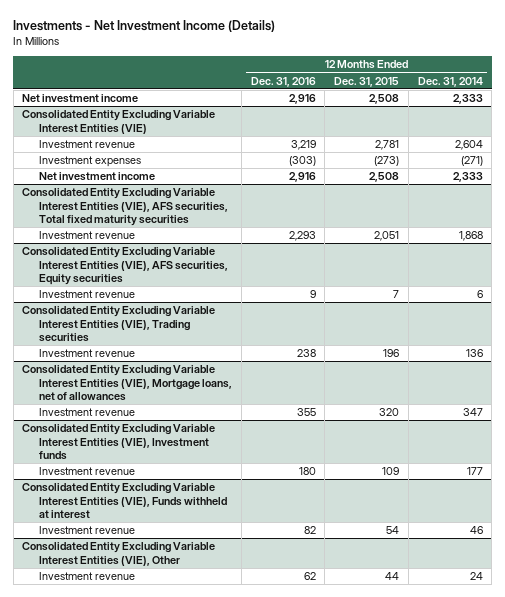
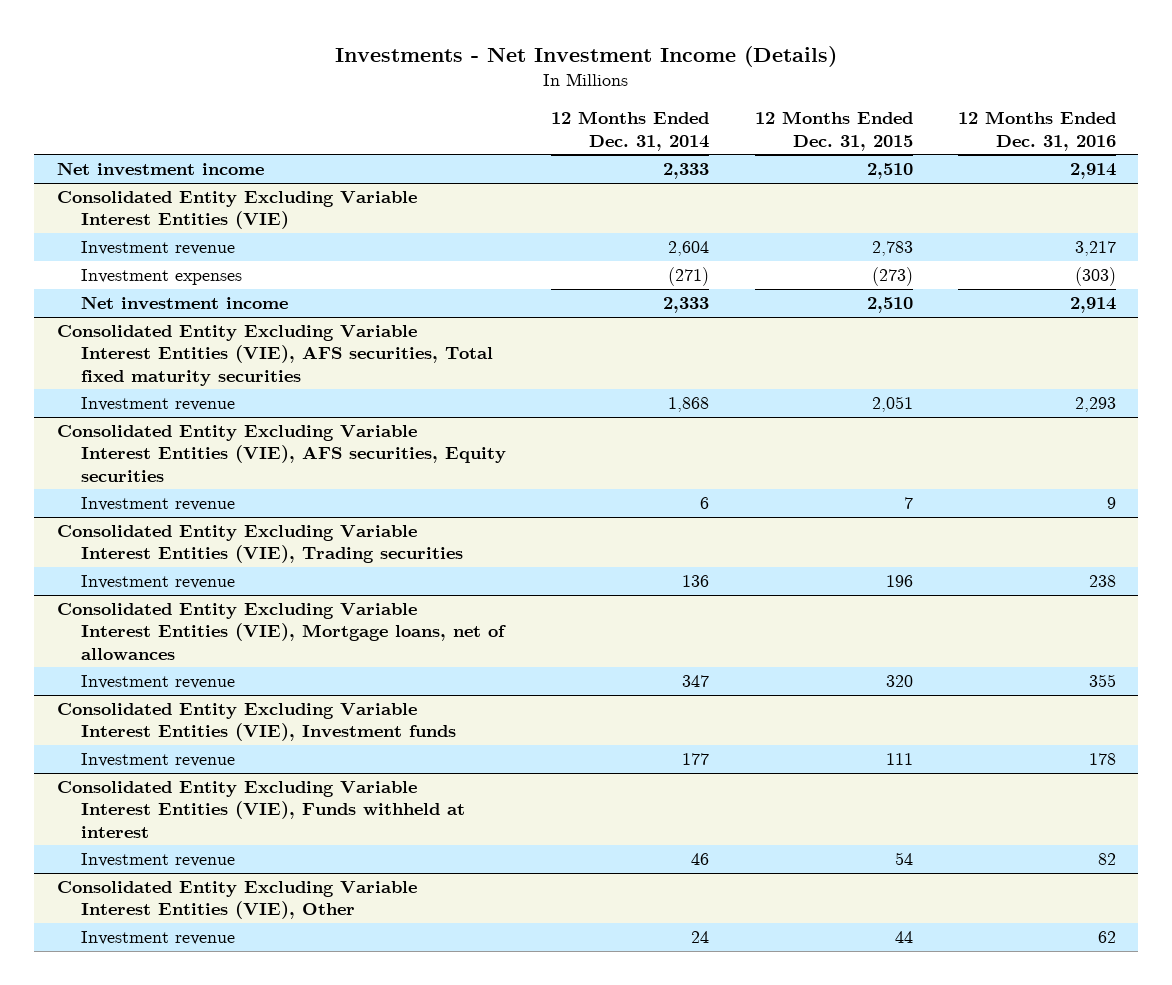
[288,94,316,105] 2,916 -> [1069,163,1116,180] 2,914
[369,94,400,105] 2,508 -> [866,163,913,180] 2,510
[290,140,316,151] 3,219 -> [1074,241,1116,257] 3,217
[375,140,400,151] 2,781 -> [871,241,913,257] 2,783
[288,172,316,183] 2,916 -> [1069,297,1116,314] 2,914
[369,172,400,183] 2,508 -> [866,297,913,314] 2,510
[298,467,316,476] 180 -> [1088,753,1116,766] 178
[382,467,400,476] 109 -> [885,753,913,766] 111

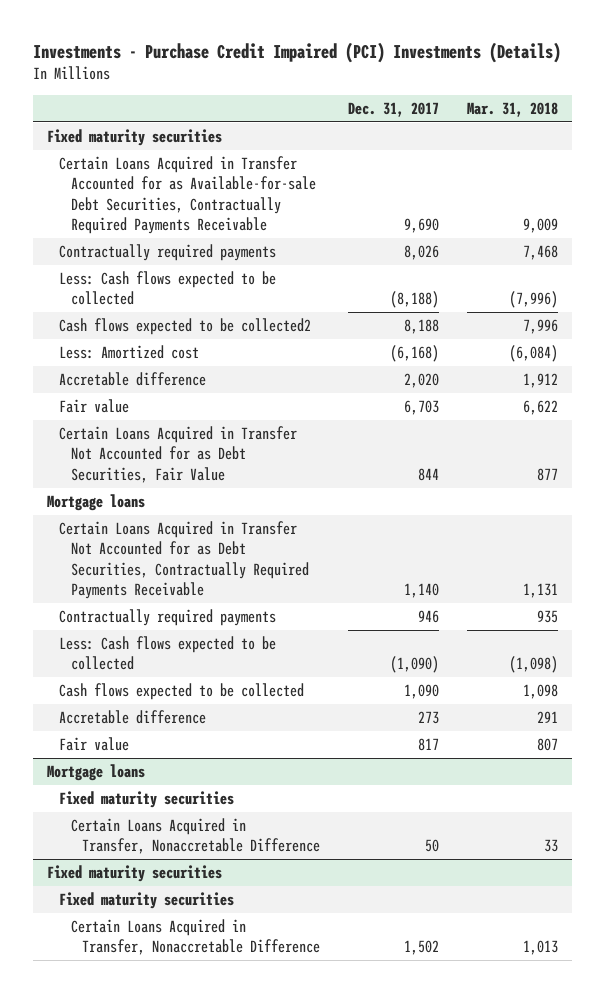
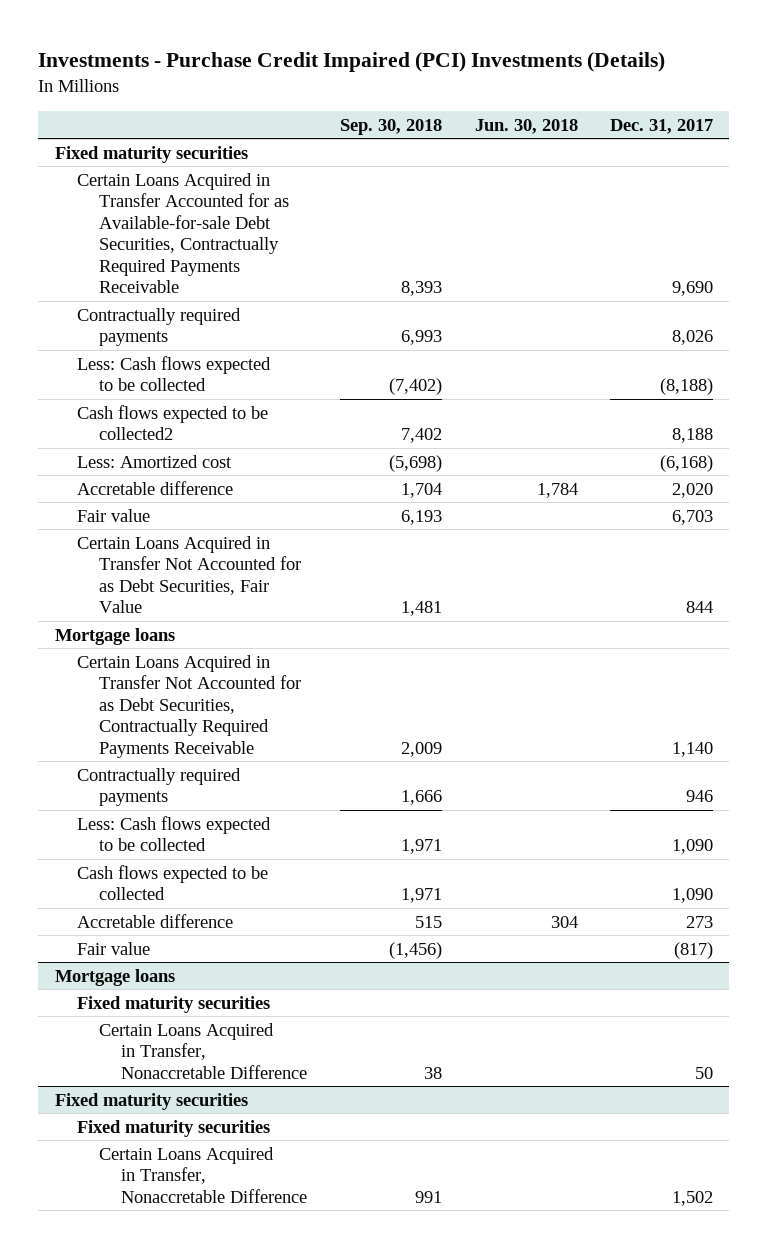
[467,102,559,118] Mar. 31, 2018 -> none
none -> [339,118,442,135] Sep. 30, 2018
none -> [474,118,578,134] Jun. 30, 2018
[390,656,440,674] (1,090) -> [672,839,714,855] 1,090
[418,737,440,751] 817 -> [674,941,714,959] (817)

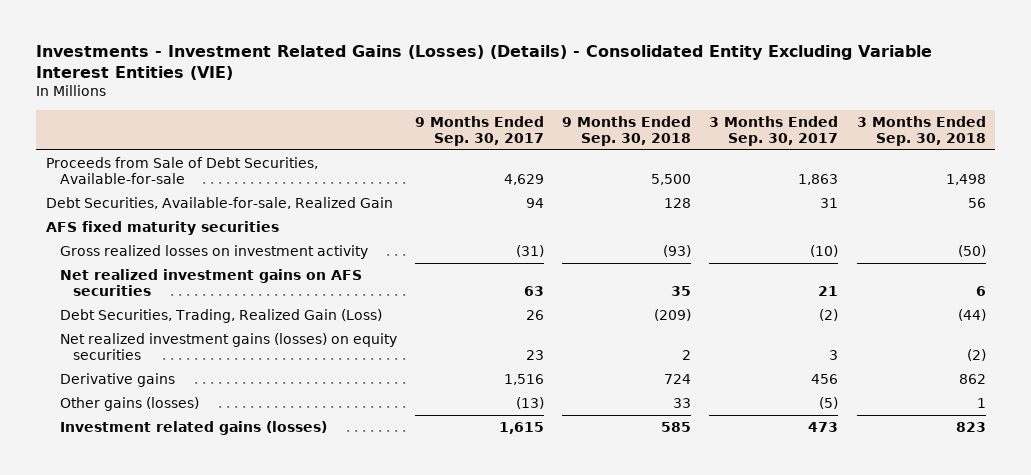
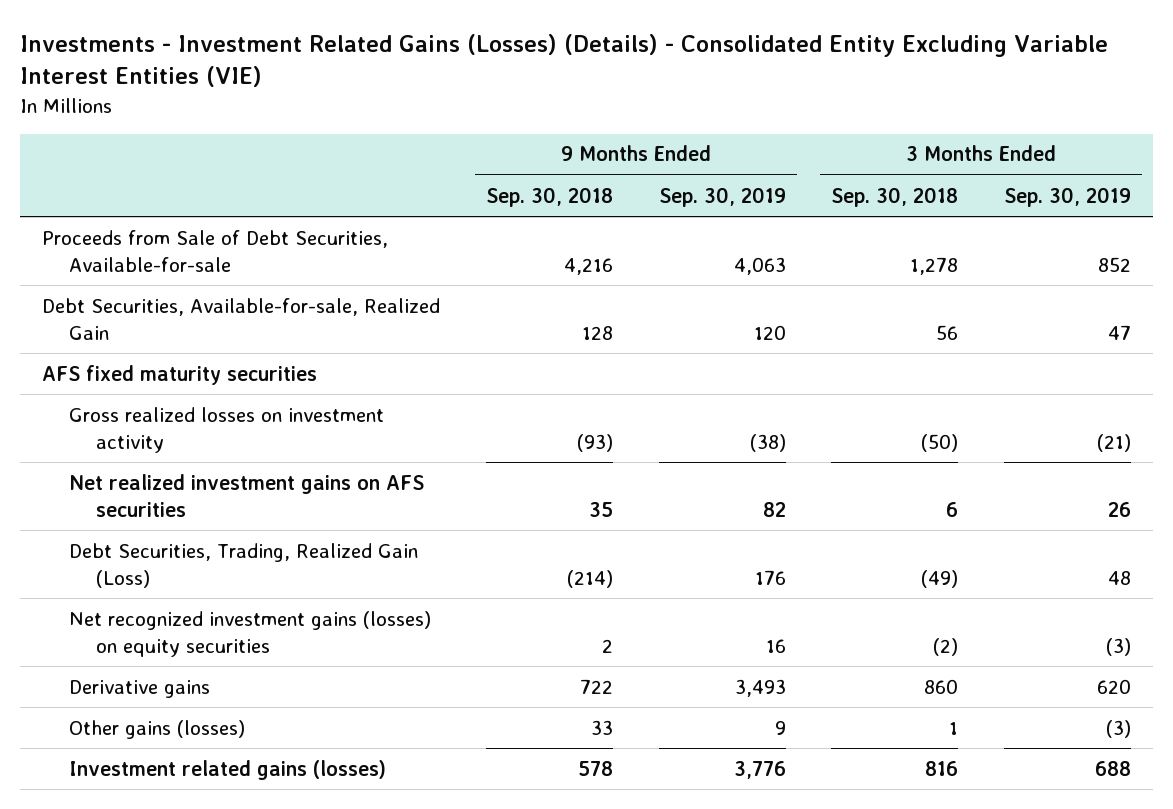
[414,115,544,146] 9 Months Ended Sep. 30, 2017 -> none
[709,115,839,146] 3 Months Ended Sep. 30, 2017 -> none
none -> [658,186,786,207] Sep. 30, 2019
none -> [1003,186,1131,207] Sep. 30, 2019
[651,173,692,185] 5,500 -> [563,257,613,275] 4,216
[945,173,986,185] 1,498 -> [910,256,959,275] 1,278
[654,308,692,321] (209) -> [566,569,613,588] (214)
[957,308,986,321] (44) -> [921,569,959,588] (49)
[59,332,397,360] Net realized investment gains (losses) on equity securities -> [68,610,431,657] Net recognized investment gains (losses) on equity securities
[664,373,692,384] 724 -> [579,678,613,694] 722
[958,373,986,384] 862 -> [924,678,959,694] 860
[661,421,692,432] 585 -> [577,760,613,776] 578
[955,421,986,432] 823 -> [925,760,959,776] 816

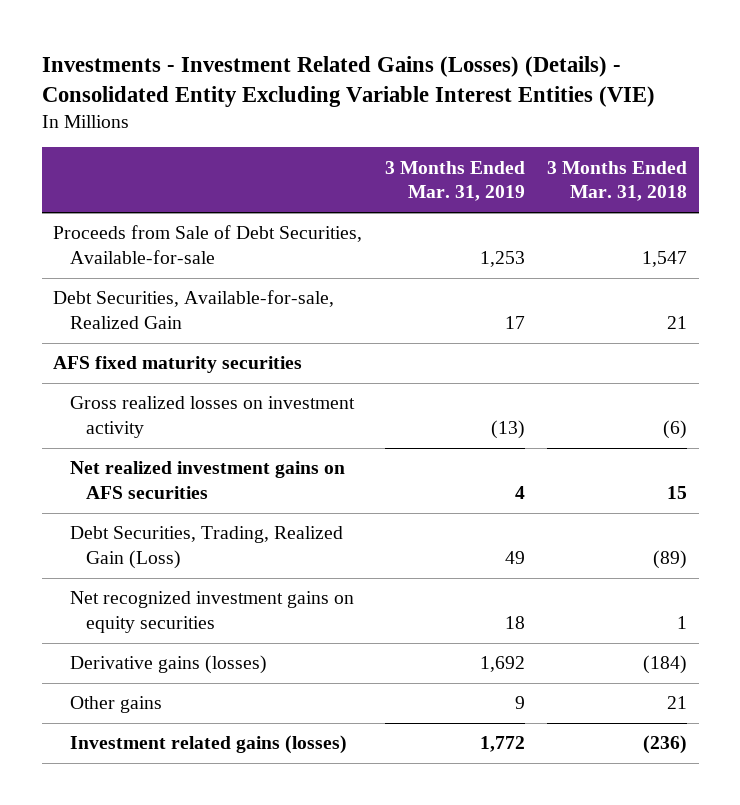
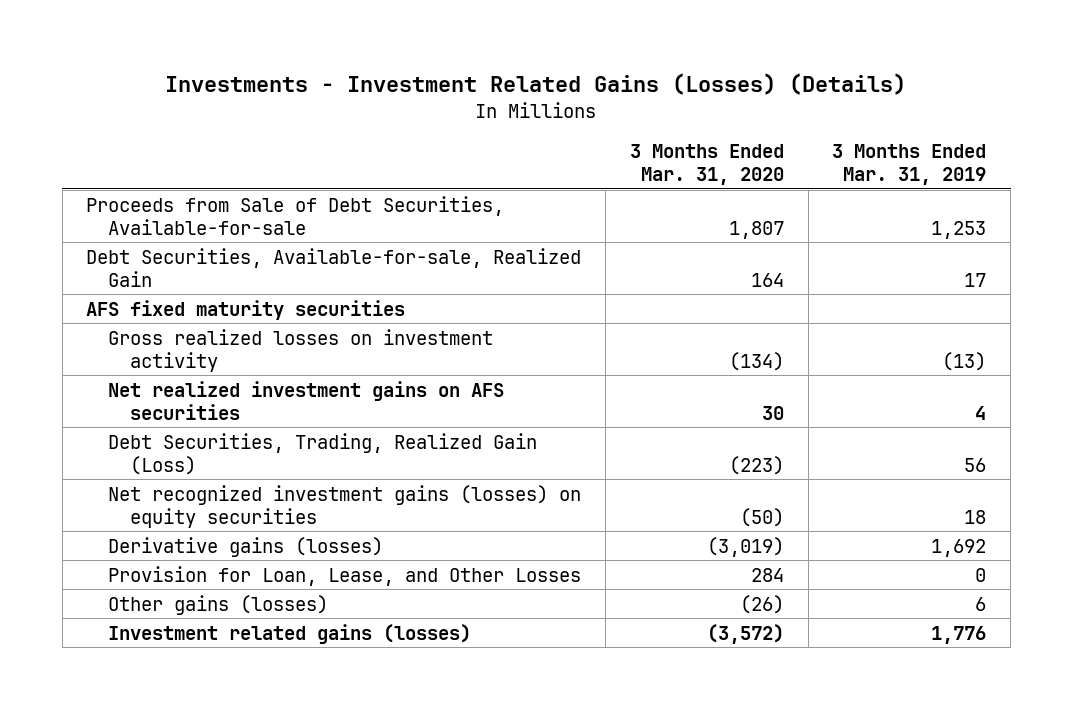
[41,55,655,107] Investments - Investment Related Gains (Losses) (Details) - Consolidated Entity Excluding Variable Interest Entities (VIE) -> [165,72,907,95] Investments - Investment Related Gains (Losses) (Details)
[547,160,688,202] 3 Months Ended Mar. 31, 2018 -> none
none -> [629,144,784,186] 3 Months Ended Mar. 31, 2020
[504,551,525,565] 49 -> [964,457,987,472] 56
[69,591,354,634] Net recognized investment gains on equity securities -> [107,484,581,528] Net recognized investment gains (losses) on equity securities
none -> [107,565,581,586] Provision for Loan, Lease, and Other Losses
[69,696,162,714] Other gains -> [107,594,328,615] Other gains (losses)
[514,696,525,710] 9 -> [975,596,987,611] 6
[479,736,525,753] 1,772 -> [931,625,987,644] 1,776

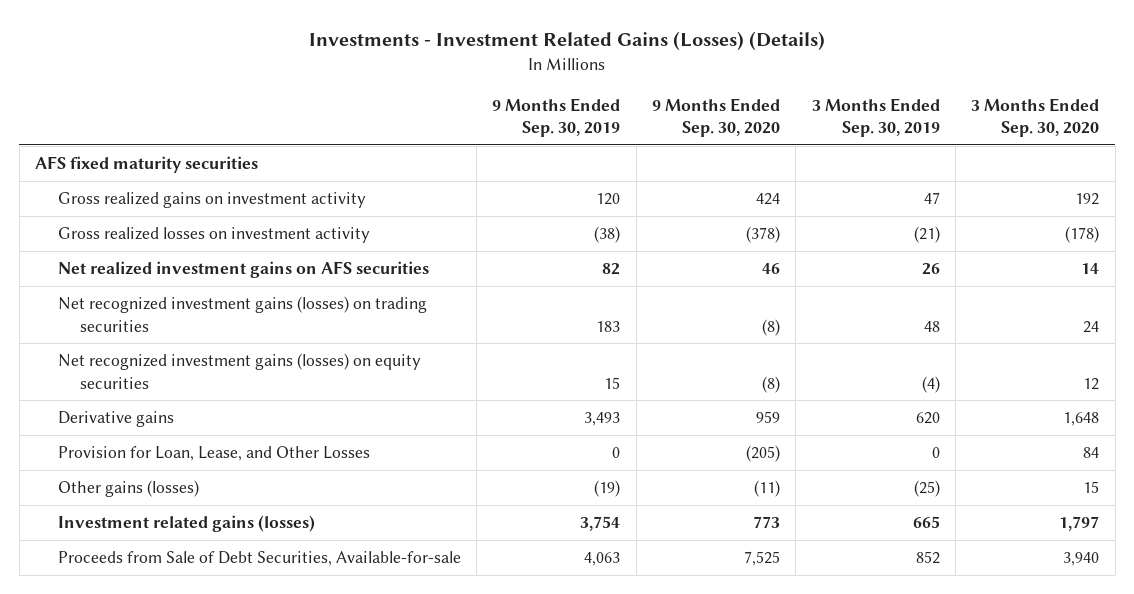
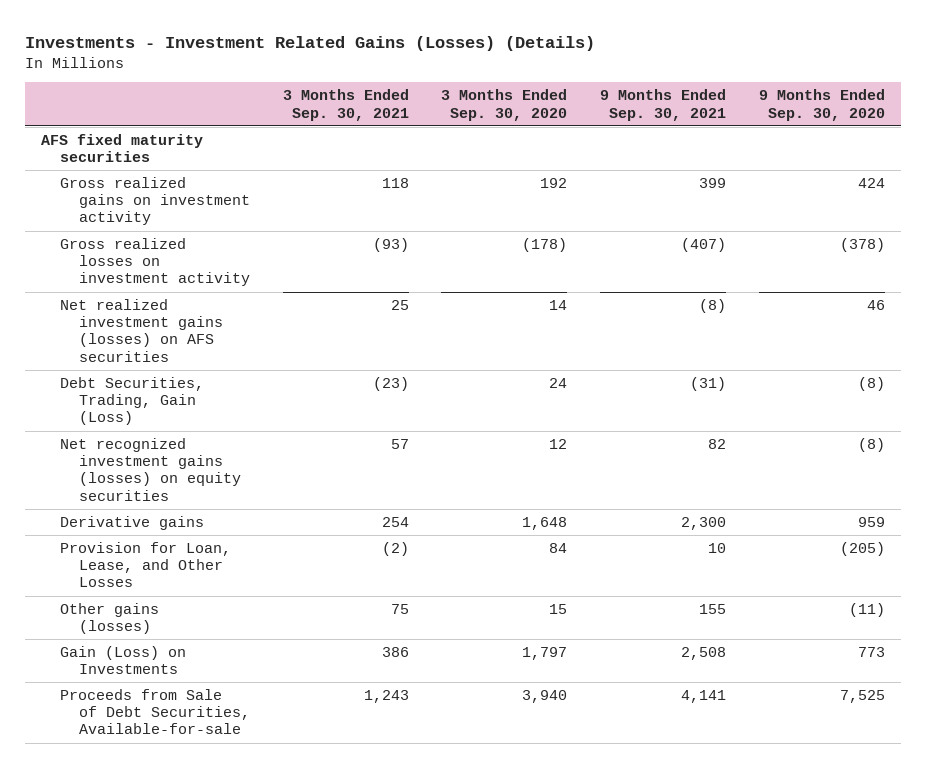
[492,97,621,138] 9 Months Ended Sep. 30, 2019 -> none
[811,97,940,138] 3 Months Ended Sep. 30, 2019 -> none
none -> [282,89,409,121] 3 Months Ended Sep. 30, 2021
none -> [599,89,726,121] 9 Months Ended Sep. 30, 2021
[57,261,429,279] Net realized investment gains on AFS securities -> [60,298,224,362] Net realized investment gains (losses) on AFS securities
[57,296,427,332] Net recognized investment gains (losses) on trading securities -> [60,376,205,426] Debt Securities, Trading, Gain (Loss)
[57,515,315,533] Investment related gains (losses) -> [60,645,187,675] Gain (Loss) on Investments

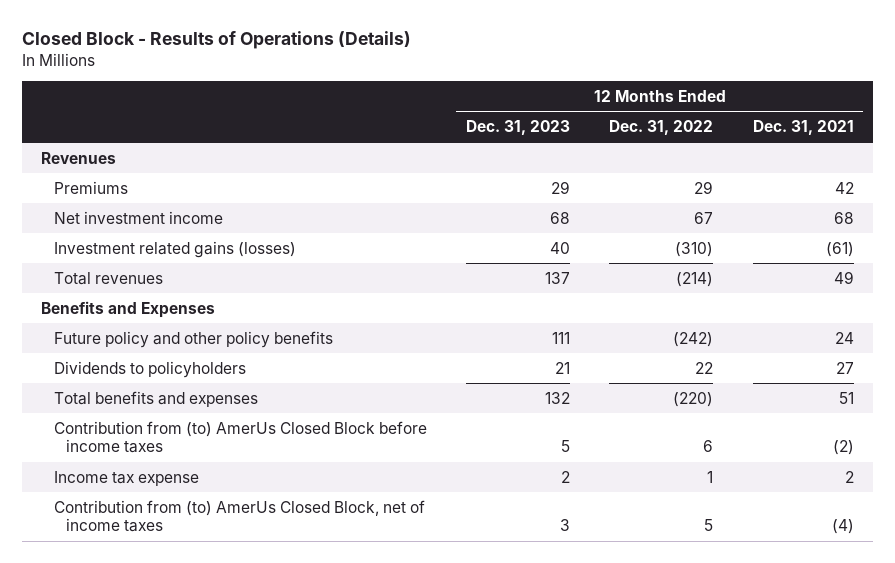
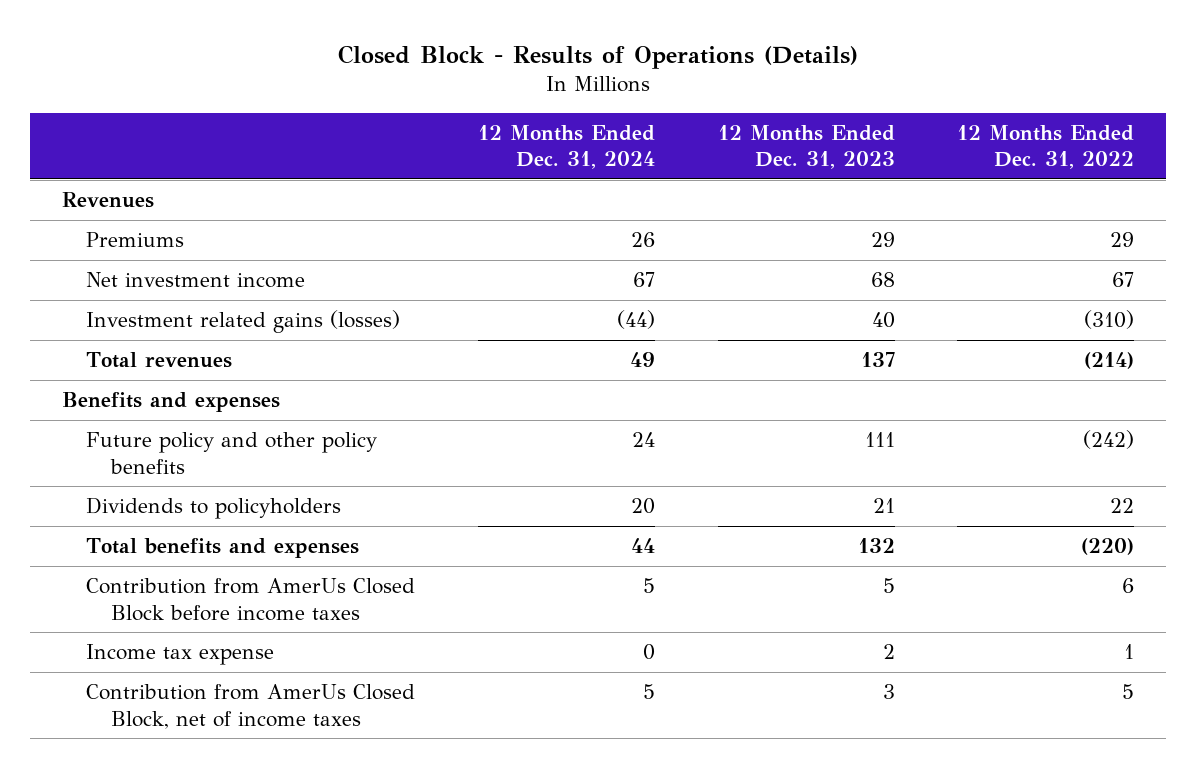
[752,120,854,136] Dec. 31, 2021 -> none
none -> [478,124,656,170] 12 Months Ended Dec. 31, 2024
[41,300,216,318] Benefits and Expenses -> [61,392,280,413] Benefits and expenses
[53,420,427,454] Contribution from (to) AmerUs Closed Block before income taxes -> [86,578,416,621] Contribution from AmerUs Closed Block before income taxes
[53,499,425,533] Contribution from (to) AmerUs Closed Block, net of income taxes -> [86,684,416,729] Contribution from AmerUs Closed Block, net of income taxes

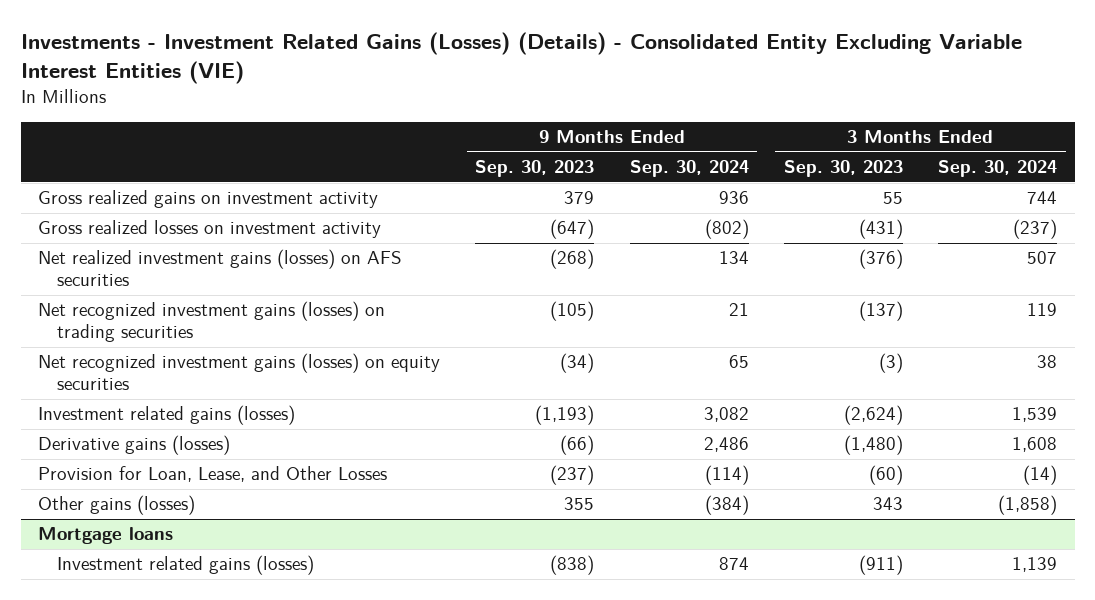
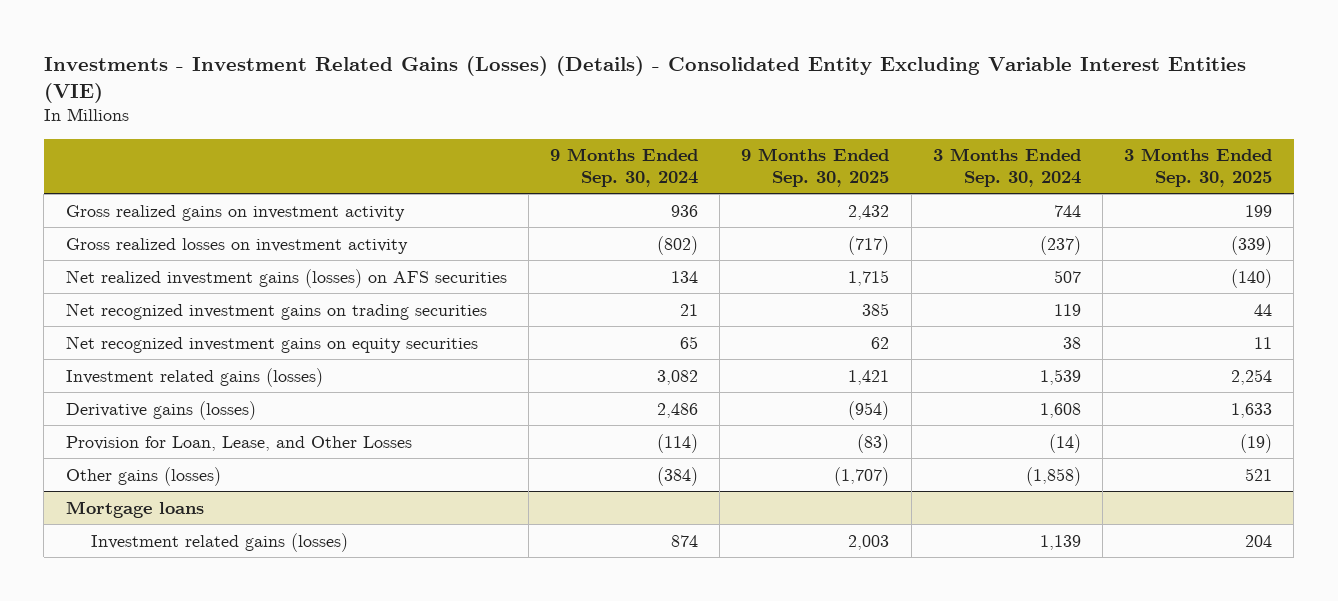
[475,160,595,178] Sep. 30, 2023 -> none
[783,160,903,178] Sep. 30, 2023 -> none
none -> [741,148,890,187] 9 Months Ended Sep. 30, 2025
none -> [1124,148,1273,187] 3 Months Ended Sep. 30, 2025
[38,301,386,343] Net recognized investment gains (losses) on trading securities -> [65,302,487,320] Net recognized investment gains on trading securities
[38,353,441,391] Net recognized investment gains (losses) on equity securities -> [65,335,478,353] Net recognized investment gains on equity securities

